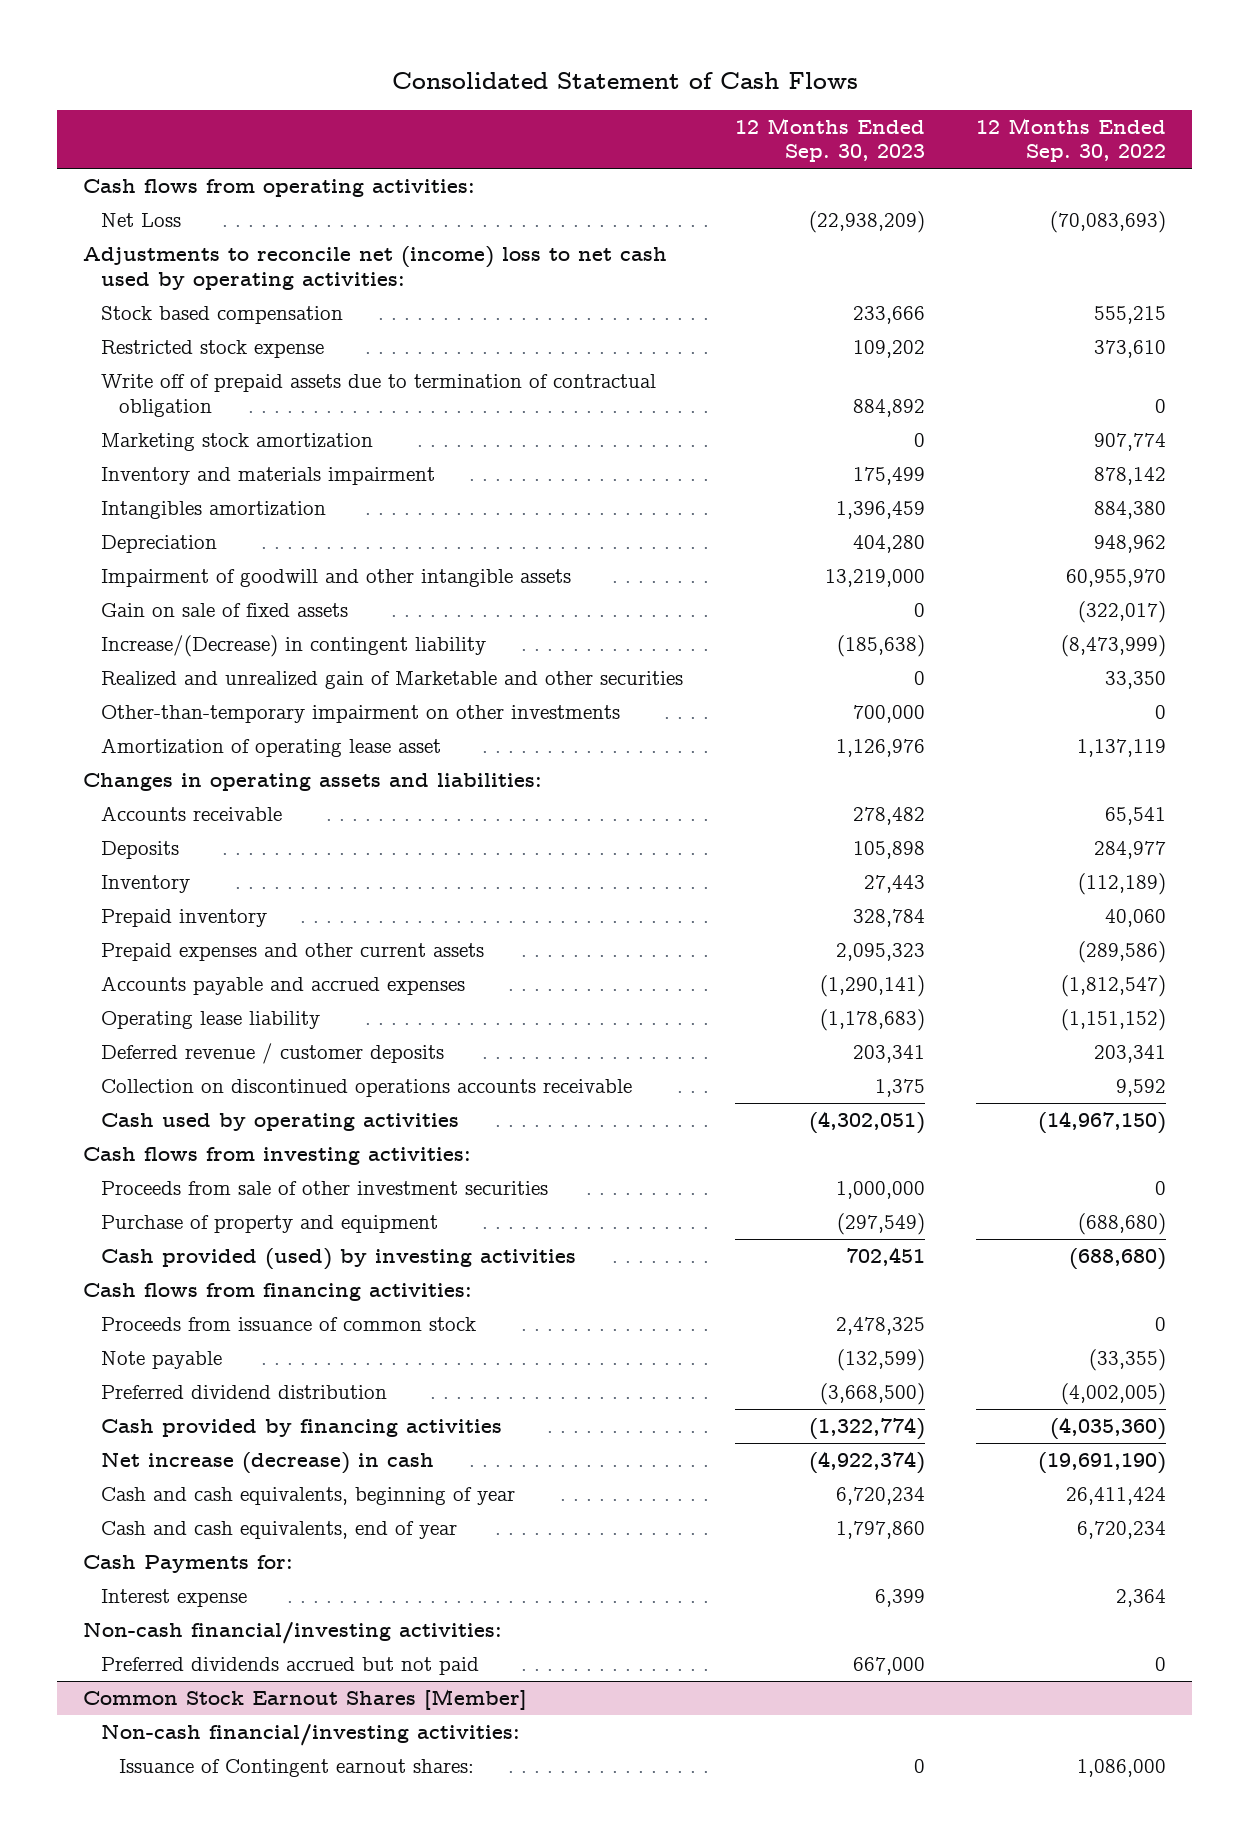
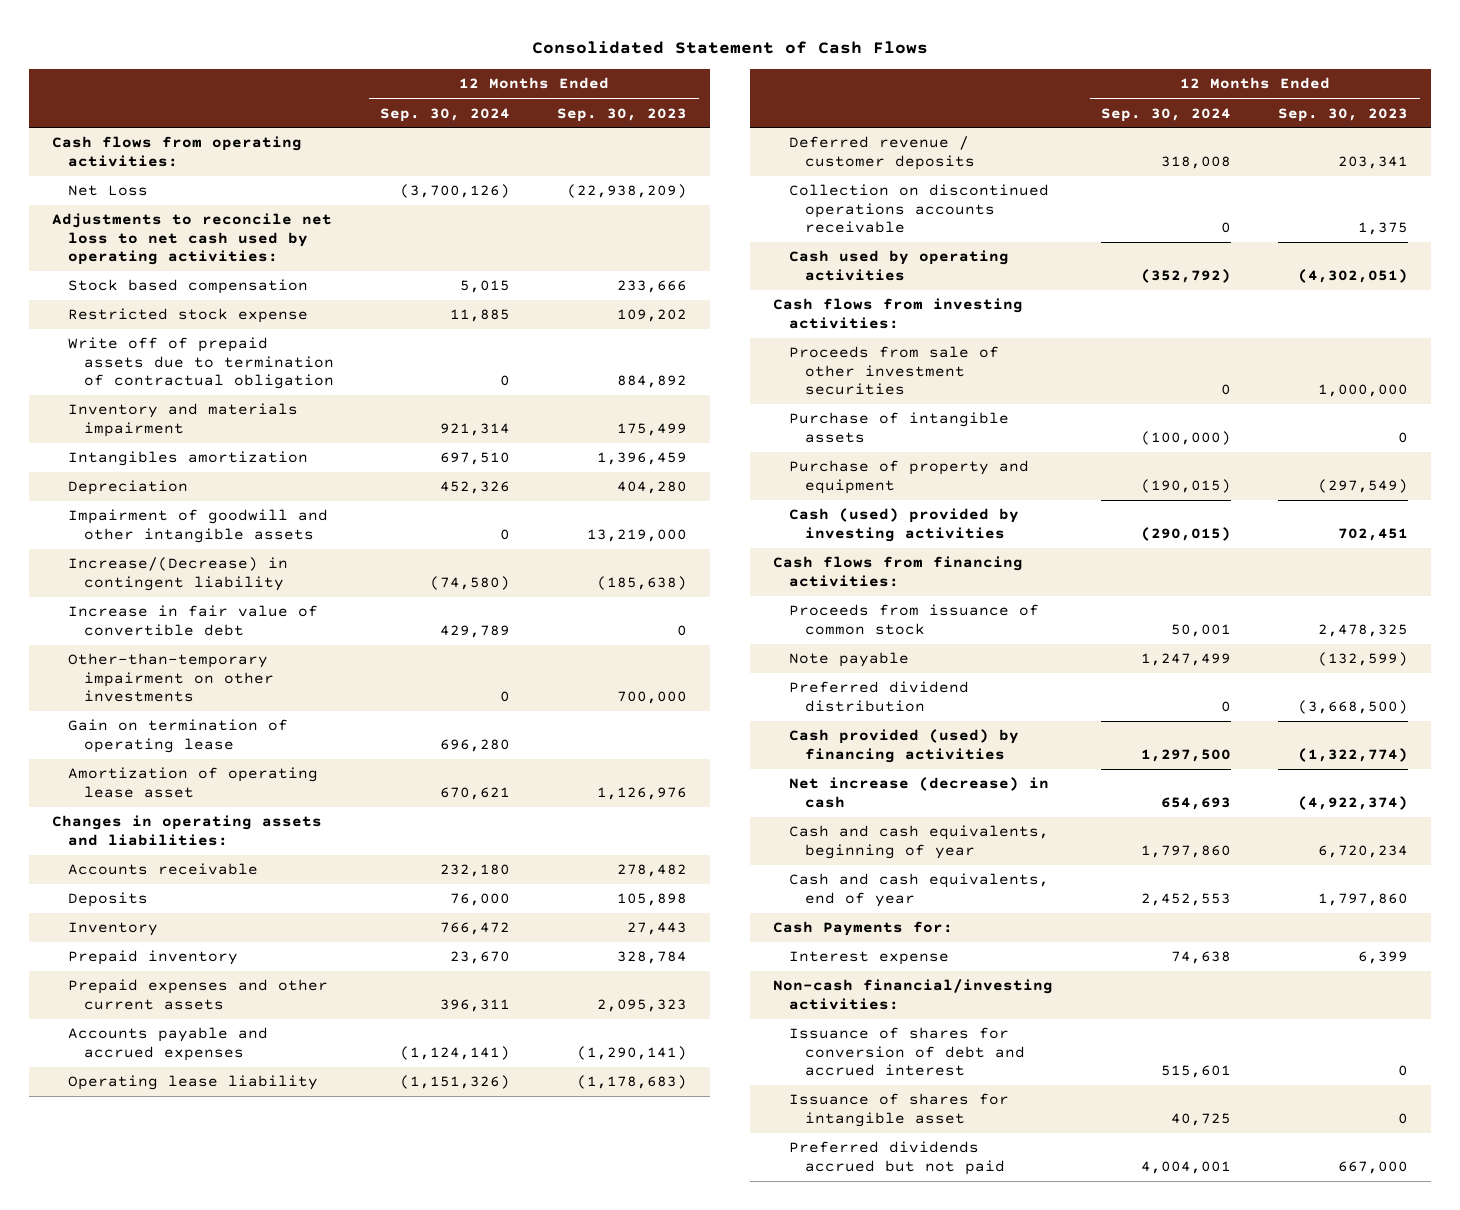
[976,117,1167,163] 12 Months Ended Sep. 30, 2022 -> none
none -> [380,107,511,122] Sep. 30, 2024
[82,246,667,290] Adjustments to reconcile net (income) loss to net cash used by operating activities: -> [51,213,332,266] Adjustments to reconcile net loss to net cash used by operating activities:
[100,433,373,452] Marketing stock amortization -> none
[100,603,348,618] Gain on sale of fixed assets -> none
[100,671,683,690] Realized and unrealized gain of Marketable and other securities -> none
none -> [67,605,318,636] Increase in fair value of convertible debt
none -> [67,719,288,753] Gain on termination of operating lease
none -> [788,412,1009,443] Purchase of intangible assets
[100,1248,576,1271] Cash provided (used) by investing activities -> [788,508,1019,542] Cash (used) provided by investing activities
[100,1419,502,1438] Cash provided by financing activities -> [788,729,1019,763] Cash provided (used) by financing activities
none -> [788,1027,1025,1077] Issuance of shares for conversion of debt and accrued interest
none -> [788,1093,1009,1127] Issuance of shares for intangible asset
[82,1689,527,1711] Common Stock Earnout Shares [Member] -> none
[100,1724,520,1747] Non-cash financial/investing activities: -> none
[118,1759,474,1778] Issuance of Contingent earnout shares: -> none

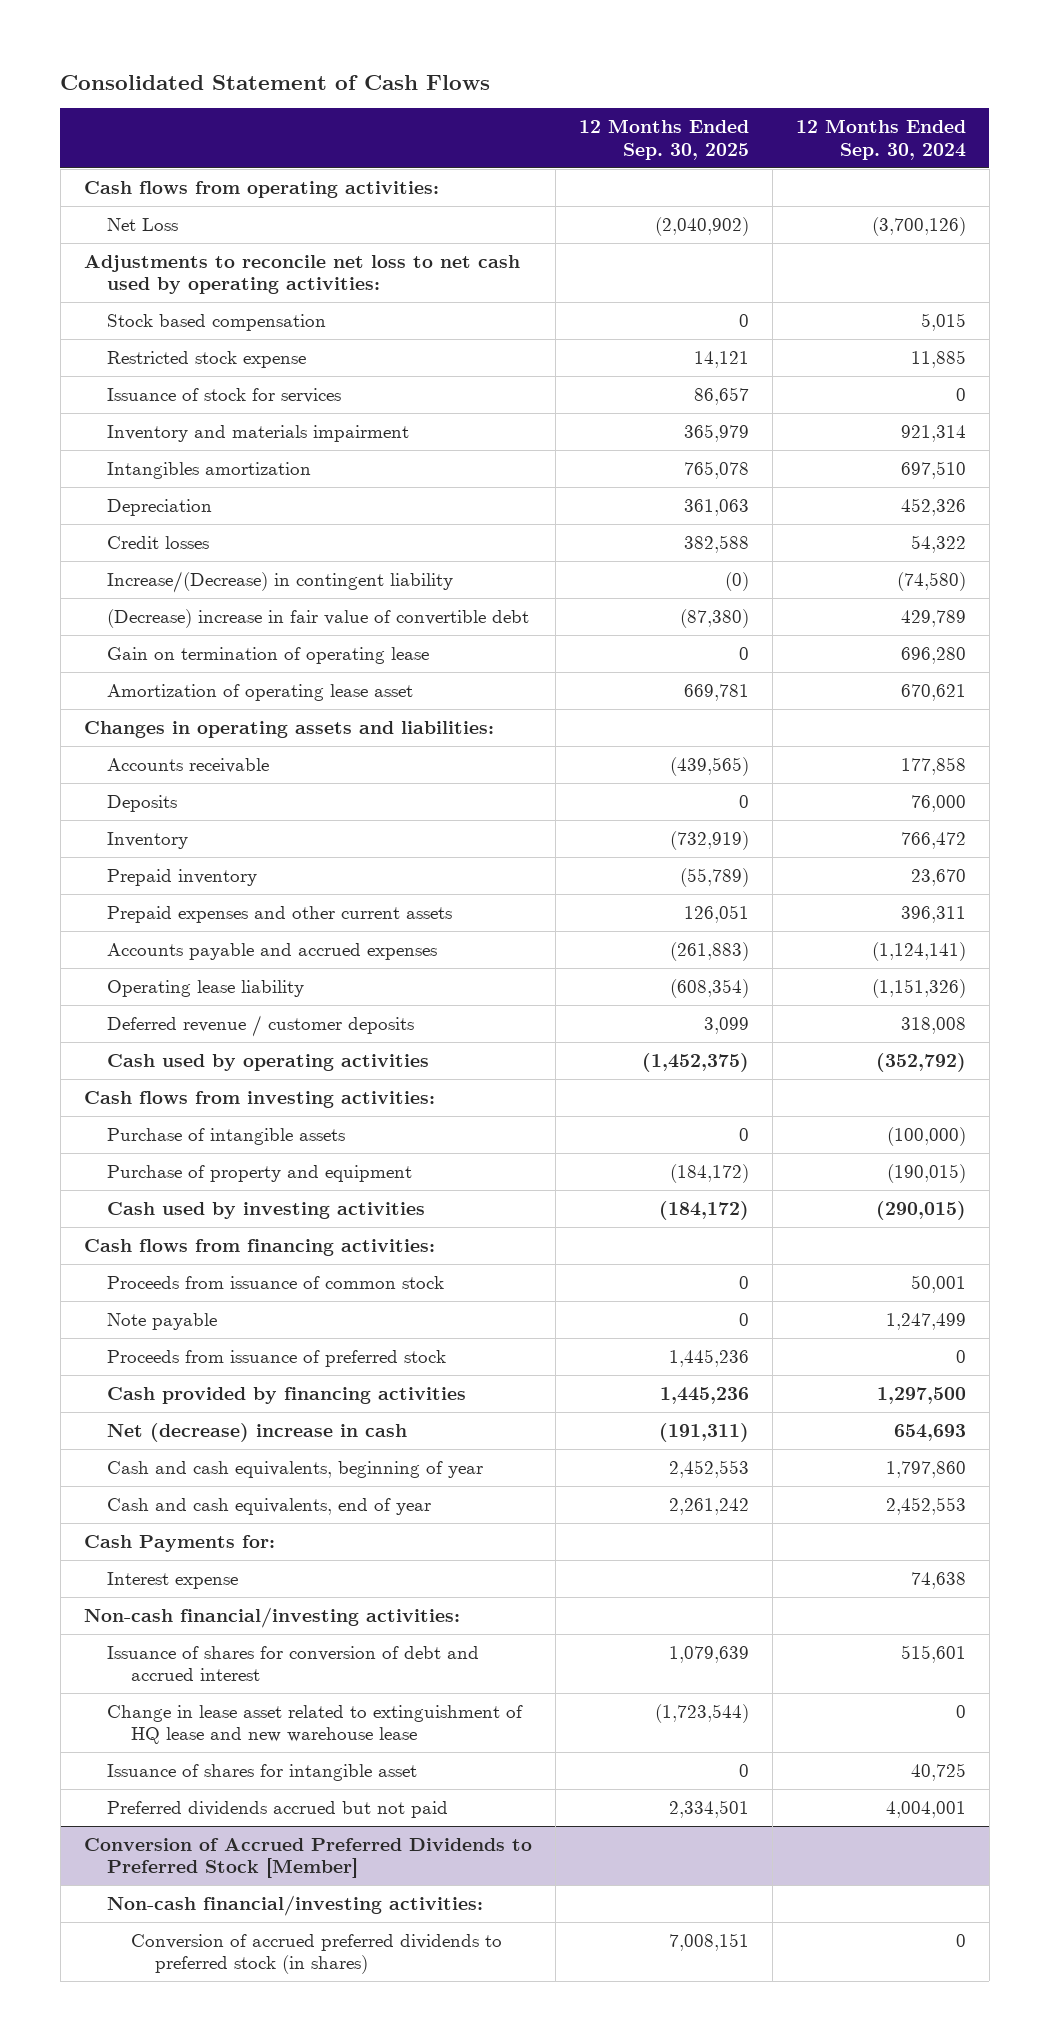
[556,107,687,122] Sep. 30, 2023 -> none
none -> [578,119,749,160] 12 Months Ended Sep. 30, 2025
[67,337,334,390] Write off of prepaid assets due to termination of contractual obligation -> none
none -> [107,388,342,404] Issuance of stock for services
[67,509,328,543] Impairment of goodwill and other intangible assets -> none
none -> [107,536,210,550] Credit losses
[67,653,274,703] Other-than-temporary impairment on other investments -> none
[67,605,318,636] Increase in fair value of convertible debt -> [107,609,530,629] (Decrease) increase in fair value of convertible debt
[440,864,511,878] 232,180 -> [900,757,966,776] 177,858
[788,184,1049,234] Collection on discontinued operations accounts receivable -> none
[788,346,999,396] Proceeds from sale of other investment securities -> none
[788,508,1019,542] Cash (used) provided by investing activities -> [107,1202,426,1220] Cash used by investing activities
[788,681,969,712] Preferred dividend distribution -> none
none -> [107,1350,447,1368] Proceeds from issuance of preferred stock
[788,729,1019,763] Cash provided (used) by financing activities -> [107,1387,467,1405] Cash provided by financing activities
[788,777,1049,808] Net increase (decrease) in cash -> [107,1423,408,1443] Net (decrease) increase in cash
none -> [107,1705,524,1745] Change in lease asset related to extinguishment of HQ lease and new warehouse lease
none -> [83,1838,532,1879] Conversion of Accrued Preferred Dividends to Preferred Stock [Member]
none -> [107,1895,484,1917] Non-cash financial/investing activities:
none -> [131,1934,503,1975] Conversion of accrued preferred dividends to preferred stock (in shares)

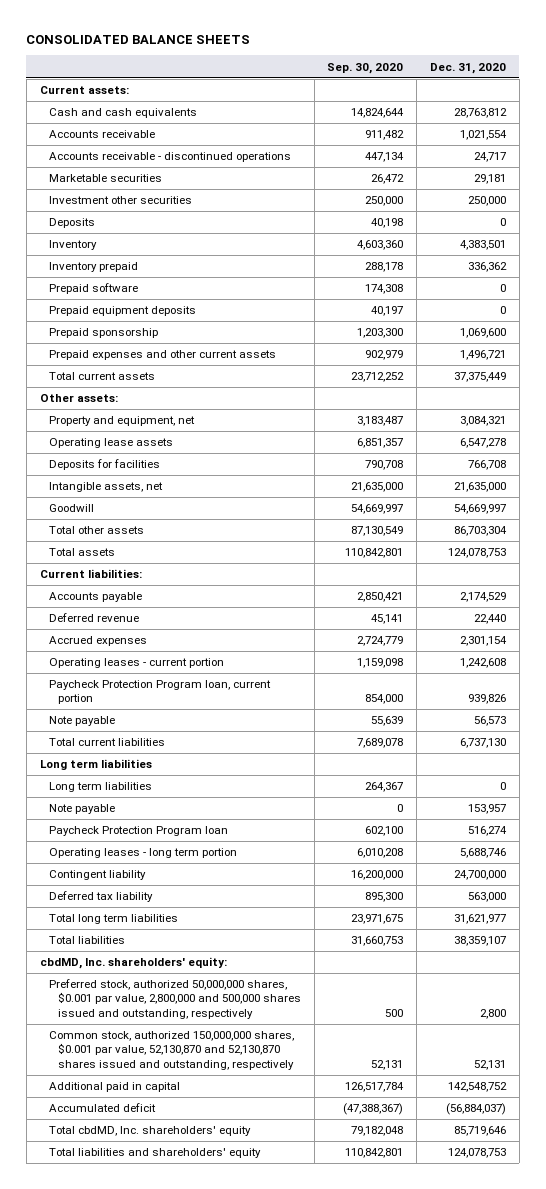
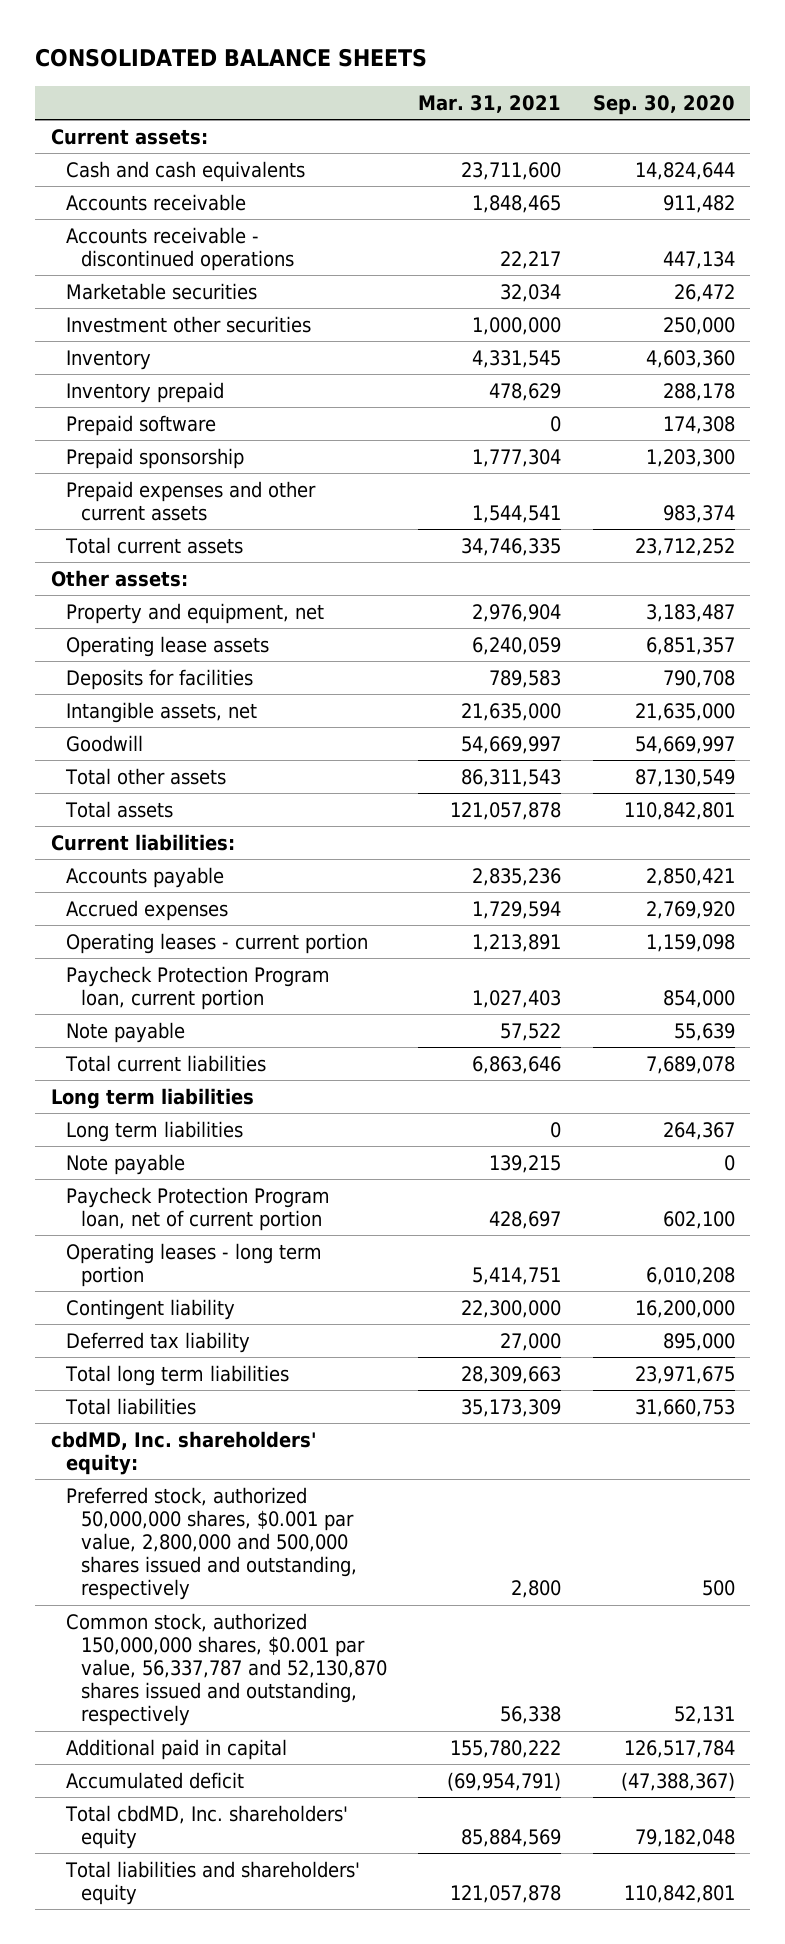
[429,62,506,74] Dec. 31, 2020 -> none
none -> [418,94,562,113] Mar. 31, 2021
[48,218,95,229] Deposits -> none
[48,306,196,317] Prepaid equipment deposits -> none
[365,350,404,361] 902,979 -> [662,504,735,523] 983,374
[48,613,139,623] Deferred revenue -> none
[357,636,404,647] 2,724,779 -> [645,900,735,919] 2,769,920
[48,826,228,837] Paycheck Protection Program loan -> [65,1186,330,1231] Paycheck Protection Program loan, net of current portion
[365,892,404,903] 895,300 -> [662,1332,735,1351] 895,000
[48,1031,294,1070] Common stock, authorized 150,000,000 shares, $0.001 par value, 52,130,870 and 52,130,870 shares issued and outstanding, respectively -> [65,1612,388,1727] Common stock, authorized 150,000,000 shares, $0.001 par value, 56,337,787 and 52,130,870 shares issued and outstanding, respectively

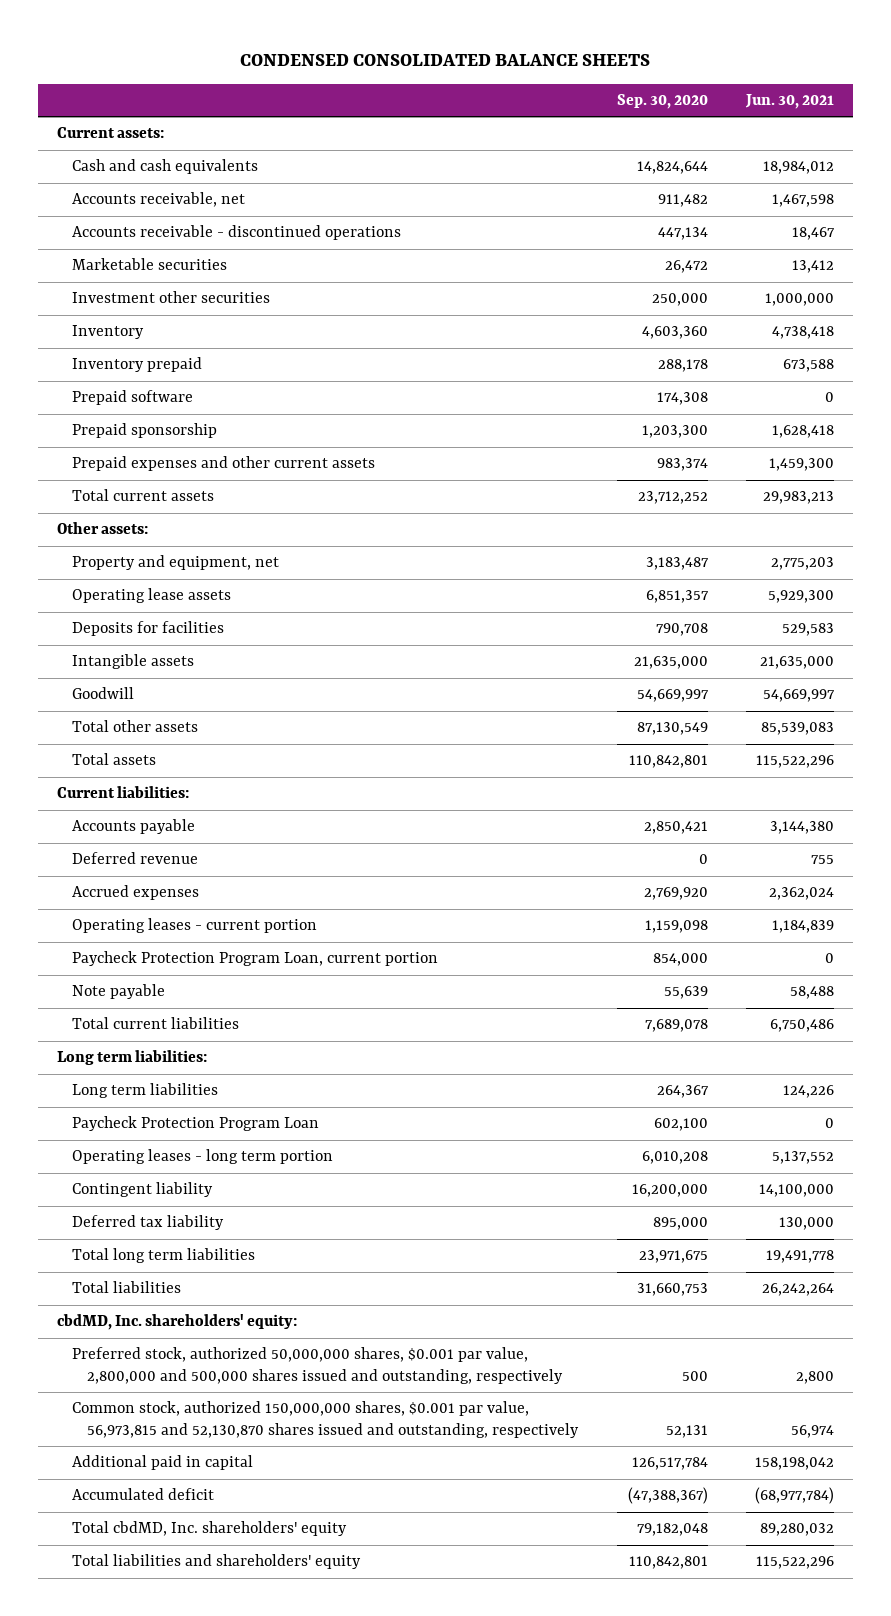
[34,48,427,68] CONSOLIDATED BALANCE SHEETS -> [240,53,651,66] CONDENSED CONSOLIDATED BALANCE SHEETS
[418,94,562,113] Mar. 31, 2021 -> none
none -> [744,94,834,110] Jun. 30, 2021
[65,193,246,211] Accounts receivable -> [72,192,246,208] Accounts receivable, net
[65,701,257,723] Intangible assets, net -> [72,654,195,670] Intangible assets
none -> [72,852,199,865] Deferred revenue
[65,965,330,1010] Paycheck Protection Program loan, current portion -> [72,951,439,967] Paycheck Protection Program Loan, current portion
[50,1087,254,1109] Long term liabilities -> [56,1050,207,1066] Long term liabilities:
[65,1153,185,1175] Note payable -> none
[65,1186,330,1231] Paycheck Protection Program loan, net of current portion -> [72,1116,320,1132] Paycheck Protection Program Loan
[65,1612,388,1727] Common stock, authorized 150,000,000 shares, $0.001 par value, 56,337,787 and 52,130,870 shares issued and outstanding, respectively -> [72,1401,580,1438] Common stock, authorized 150,000,000 shares, $0.001 par value, 56,973,815 and 52,130,870 shares issued and outstanding, respectively

